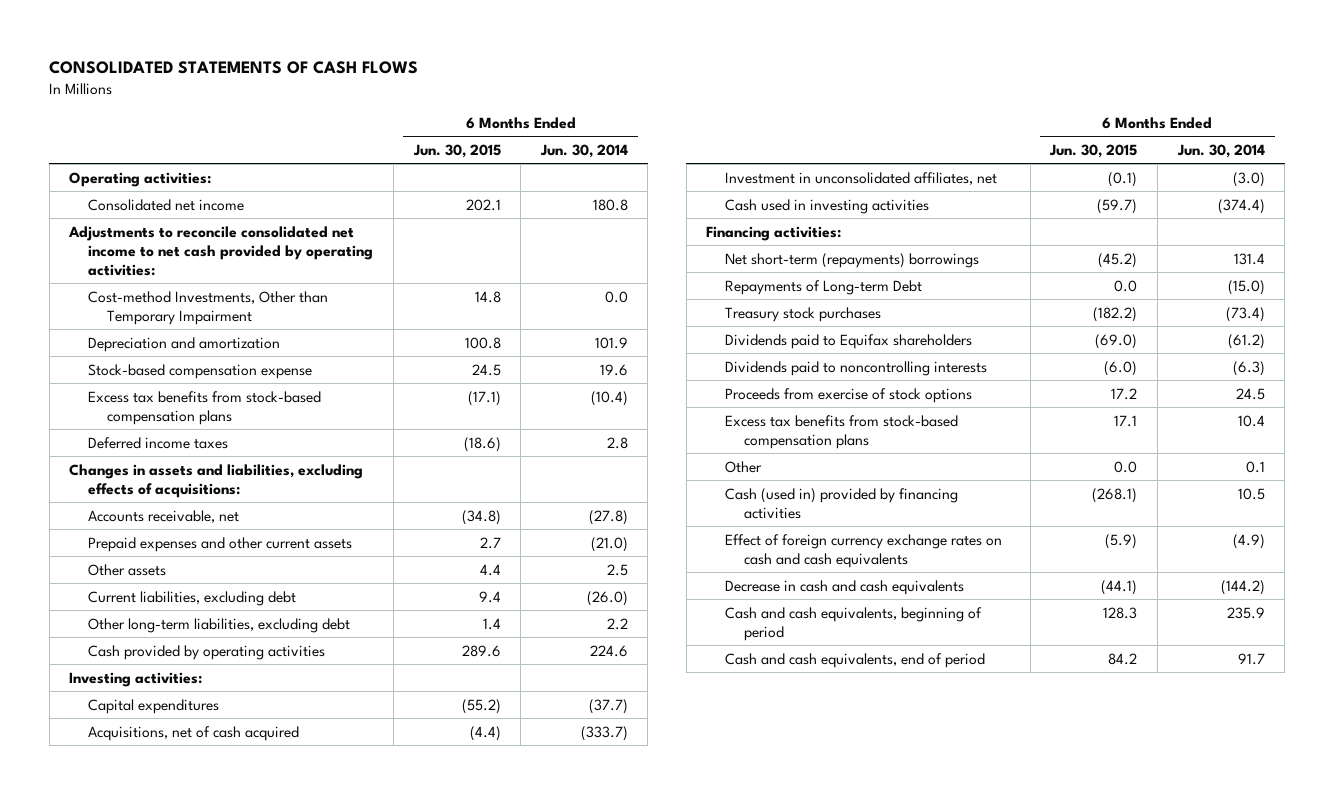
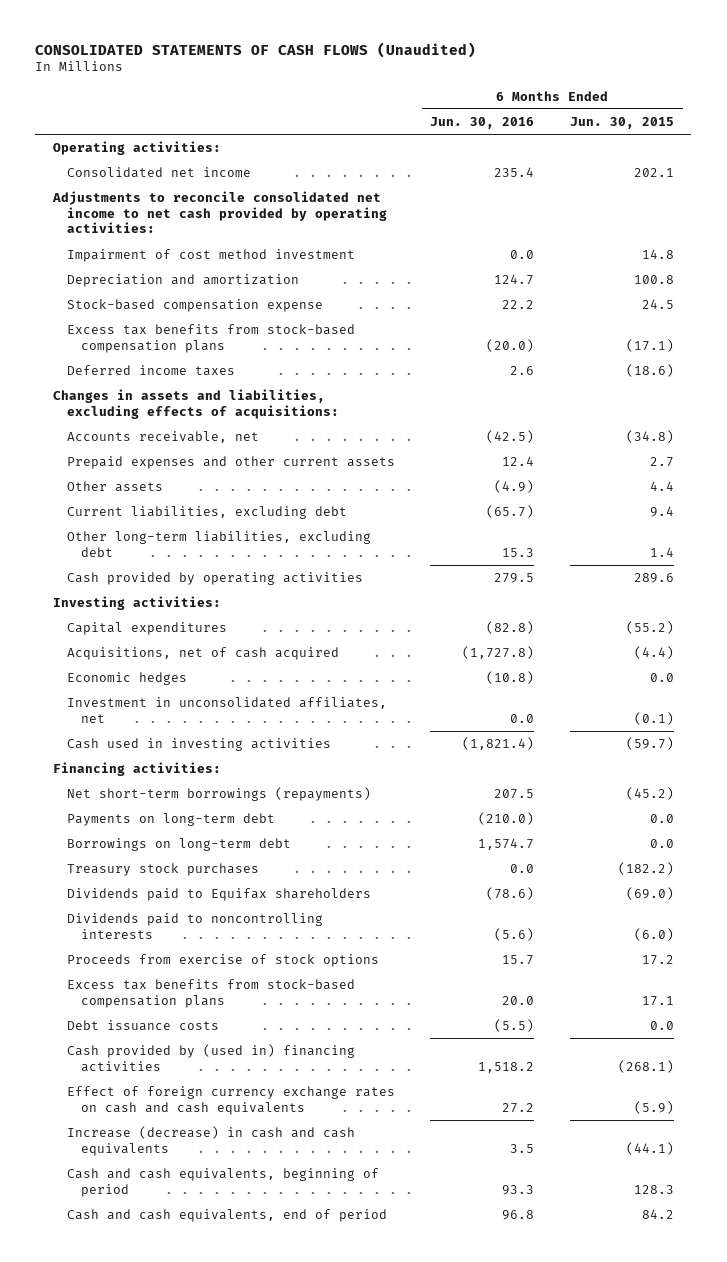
[49,60,419,74] CONSOLIDATED STATEMENTS OF CASH FLOWS -> [35,41,477,58] CONSOLIDATED STATEMENTS OF CASH FLOWS (Unaudited)
[539,143,628,158] Jun. 30, 2014 -> none
none -> [430,116,535,129] Jun. 30, 2016
[88,290,329,325] Cost-method Investments, Other than Temporary Impairment -> [66,249,355,263] Impairment of cost method investment
none -> [66,672,187,686] Economic hedges
[725,252,980,268] Net short-term (repayments) borrowings -> [66,787,371,802] Net short-term borrowings (repayments)
[725,279,923,295] Repayments of Long-term Debt -> [66,813,275,827] Payments on long-term debt
none -> [66,838,291,852] Borrowings on long-term debt
[725,460,763,473] Other -> none
none -> [66,1020,219,1032] Debt issuance costs
[725,487,959,519] Cash (used in) provided by financing activities -> [66,1044,355,1072] Cash provided by (used in) financing activities
[725,579,965,595] Decrease in cash and cash equivalents -> [66,1126,355,1156] Increase (decrease) in cash and cash equivalents

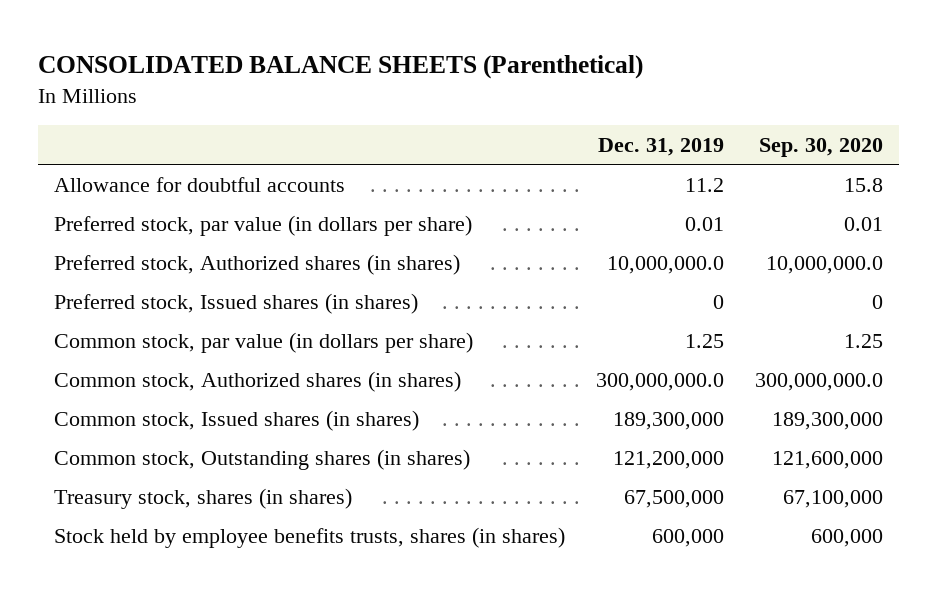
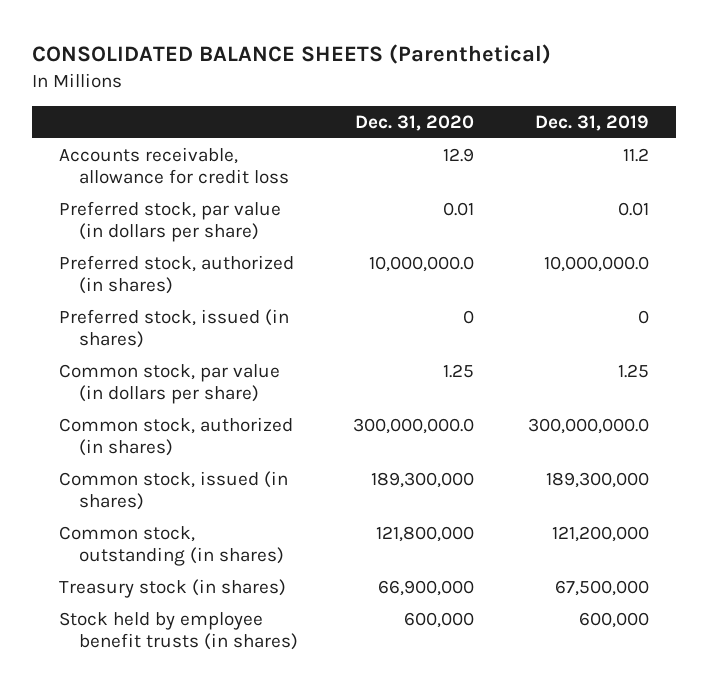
[759,137,884,157] Sep. 30, 2020 -> none
none -> [354,114,474,131] Dec. 31, 2020
[53,176,345,192] Allowance for doubtful accounts -> [59,146,290,184] Accounts receivable, allowance for credit loss
[53,253,460,275] Preferred stock, Authorized shares (in shares) -> [59,254,295,294] Preferred stock, authorized (in shares)
[53,292,418,314] Preferred stock, Issued shares (in shares) -> [59,308,290,348] Preferred stock, issued (in shares)
[53,370,461,392] Common stock, Authorized shares (in shares) -> [59,416,294,456] Common stock, authorized (in shares)
[53,409,419,431] Common stock, Issued shares (in shares) -> [59,470,289,510] Common stock, issued (in shares)
[53,448,470,470] Common stock, Outstanding shares (in shares) -> [59,525,285,566] Common stock, outstanding (in shares)
[53,487,352,509] Treasury stock, shares (in shares) -> [59,578,287,598] Treasury stock (in shares)
[53,526,565,548] Stock held by employee benefits trusts, shares (in shares) -> [59,611,299,650] Stock held by employee benefit trusts (in shares)

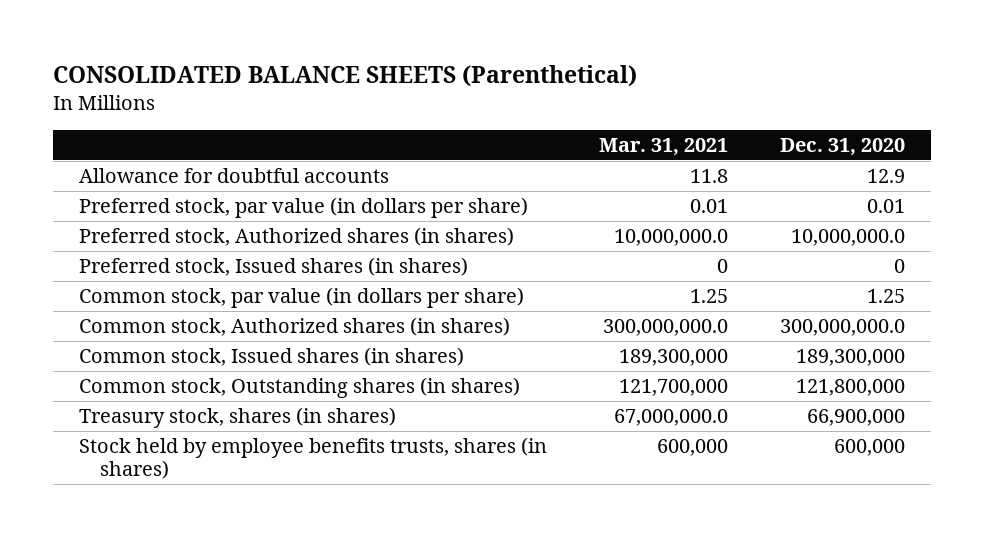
[535,114,650,131] Dec. 31, 2019 -> none
none -> [599,137,729,156] Mar. 31, 2021
[59,146,290,184] Accounts receivable, allowance for credit loss -> [78,168,389,184] Allowance for doubtful accounts
[59,254,295,294] Preferred stock, authorized (in shares) -> [78,227,514,247] Preferred stock, Authorized shares (in shares)
[59,308,290,348] Preferred stock, issued (in shares) -> [78,257,468,277] Preferred stock, Issued shares (in shares)
[59,416,294,456] Common stock, authorized (in shares) -> [78,317,510,337] Common stock, Authorized shares (in shares)
[59,470,289,510] Common stock, issued (in shares) -> [78,347,464,367] Common stock, Issued shares (in shares)
[59,525,285,566] Common stock, outstanding (in shares) -> [78,377,520,399] Common stock, Outstanding shares (in shares)
[59,578,287,598] Treasury stock (in shares) -> [78,407,396,429] Treasury stock, shares (in shares)
[59,611,299,650] Stock held by employee benefit trusts (in shares) -> [78,437,547,479] Stock held by employee benefits trusts, shares (in shares)

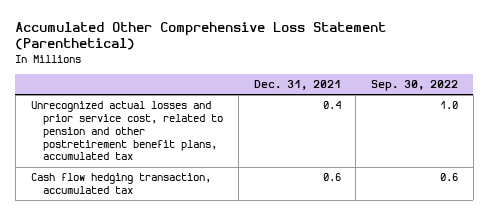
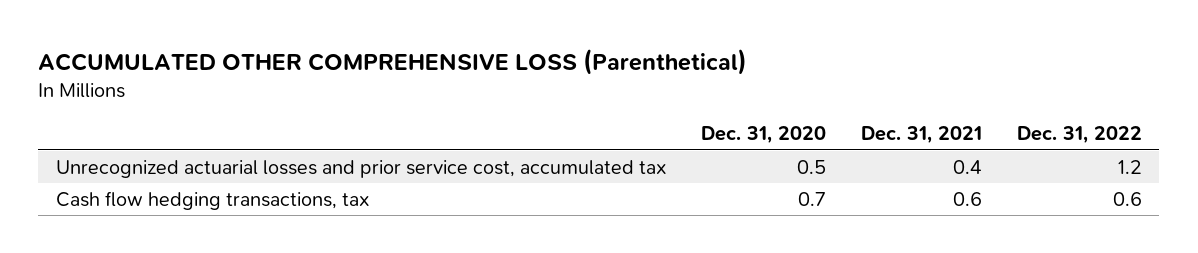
[15,21,387,51] Accumulated Other Comprehensive Loss Statement (Parenthetical) -> [38,48,748,75] ACCUMULATED OTHER COMPREHENSIVE LOSS (Parenthetical)
[371,79,459,91] Sep. 30, 2022 -> none
none -> [701,126,827,145] Dec. 31, 2020
none -> [1016,126,1142,145] Dec. 31, 2022
[30,101,223,161] Unrecognized actual losses and prior service cost, related to pension and other postretirement benefit plans, accumulated tax -> [55,160,667,179] Unrecognized actuarial losses and prior service cost, accumulated tax
[30,173,211,195] Cash flow hedging transaction, accumulated tax -> [55,191,370,211] Cash flow hedging transactions, tax

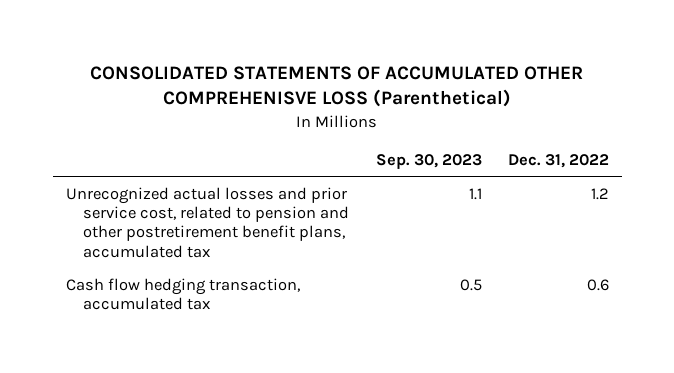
[38,48,748,75] ACCUMULATED OTHER COMPREHENSIVE LOSS (Parenthetical) -> [90,65,584,108] CONSOLIDATED STATEMENTS OF ACCUMULATED OTHER COMPREHENISVE LOSS (Parenthetical)
[701,126,827,145] Dec. 31, 2020 -> none
[861,126,983,145] Dec. 31, 2021 -> none
none -> [375,153,482,169] Sep. 30, 2023
[55,160,667,179] Unrecognized actuarial losses and prior service cost, accumulated tax -> [65,186,350,258] Unrecognized actual losses and prior service cost, related to pension and other postretirement benefit plans, accumulated tax
[55,191,370,211] Cash flow hedging transactions, tax -> [65,277,300,310] Cash flow hedging transaction, accumulated tax

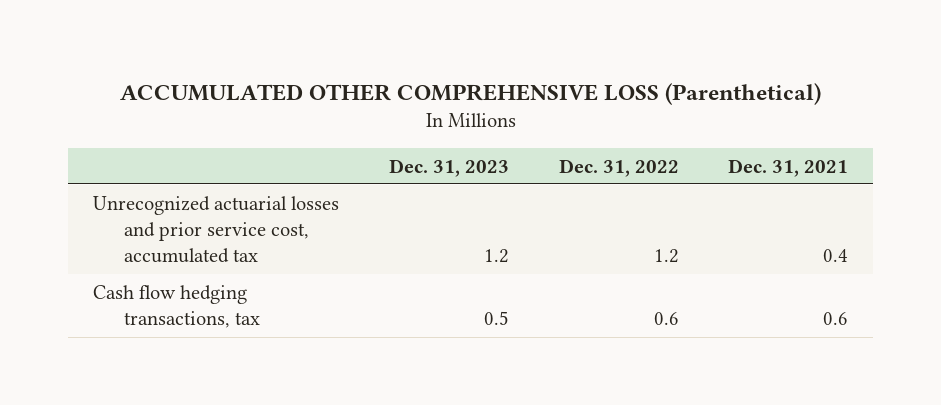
[90,65,584,108] CONSOLIDATED STATEMENTS OF ACCUMULATED OTHER COMPREHENISVE LOSS (Parenthetical) -> [119,82,821,105] ACCUMULATED OTHER COMPREHENSIVE LOSS (Parenthetical)
[375,153,482,169] Sep. 30, 2023 -> none
none -> [388,158,509,177] Dec. 31, 2023
none -> [728,158,849,177] Dec. 31, 2021
[65,186,350,258] Unrecognized actual losses and prior service cost, related to pension and other postretirement benefit plans, accumulated tax -> [92,195,339,264] Unrecognized actuarial losses and prior service cost, accumulated tax
[65,277,300,310] Cash flow hedging transaction, accumulated tax -> [92,284,261,329] Cash flow hedging transactions, tax

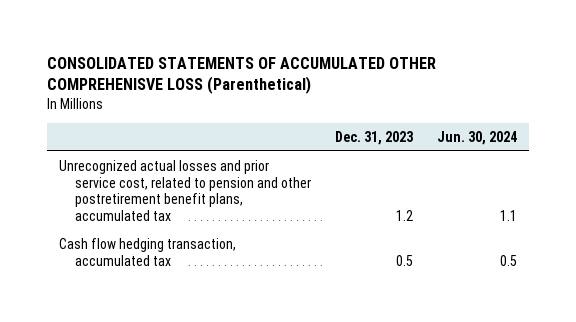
[119,82,821,105] ACCUMULATED OTHER COMPREHENSIVE LOSS (Parenthetical) -> [47,56,437,95] CONSOLIDATED STATEMENTS OF ACCUMULATED OTHER COMPREHENISVE LOSS (Parenthetical)
[558,158,679,177] Dec. 31, 2022 -> none
[728,158,849,177] Dec. 31, 2021 -> none
none -> [436,130,517,145] Jun. 30, 2024
[92,195,339,264] Unrecognized actuarial losses and prior service cost, accumulated tax -> [58,159,312,221] Unrecognized actual losses and prior service cost, related to pension and other postretirement benefit plans, accumulated tax
[92,284,261,329] Cash flow hedging transactions, tax -> [58,237,236,266] Cash flow hedging transaction, accumulated tax

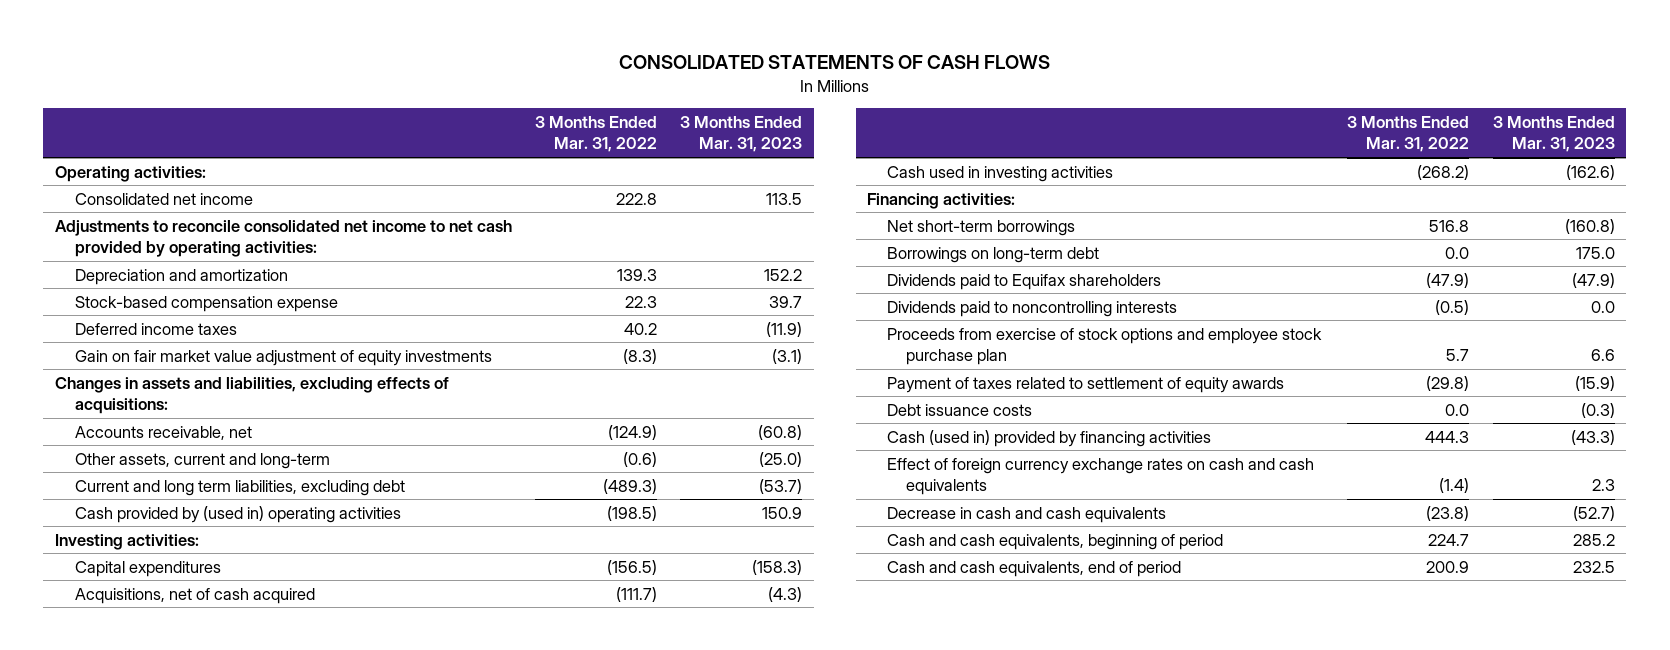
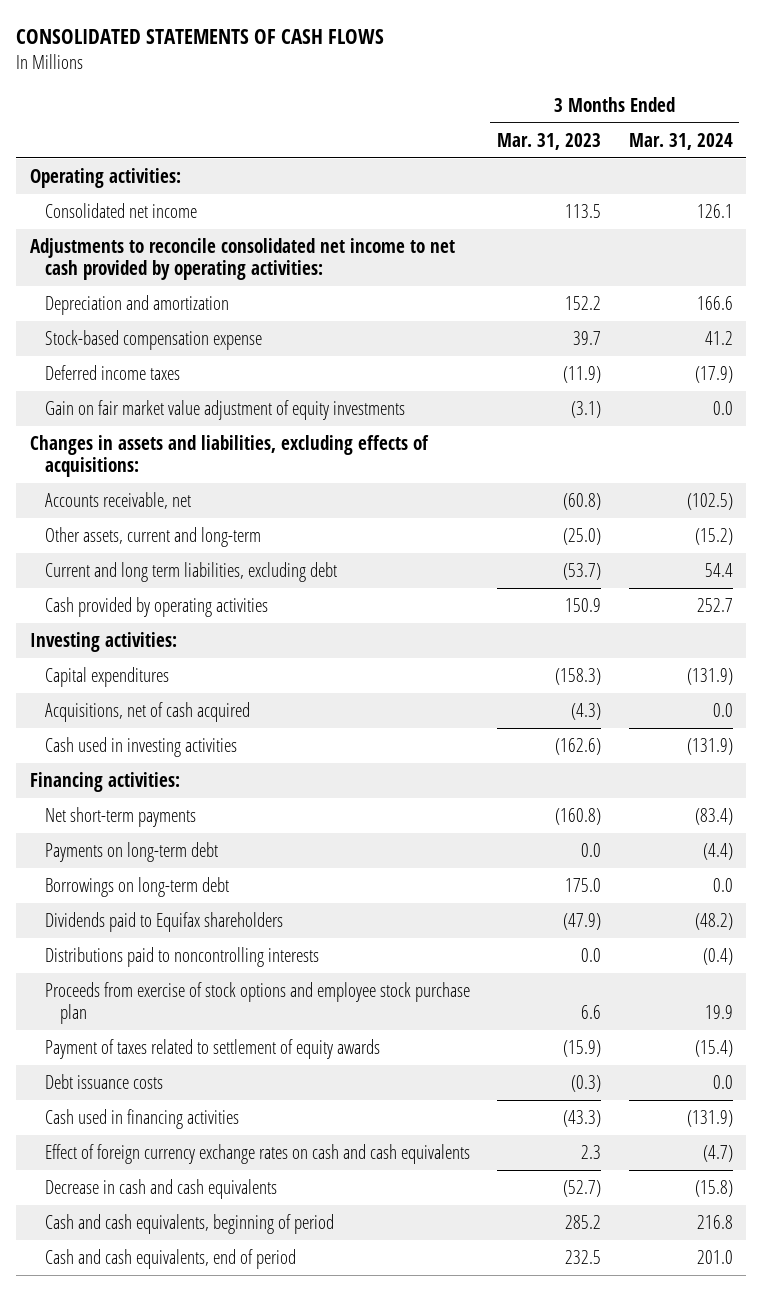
[535,115,658,153] 3 Months Ended Mar. 31, 2022 -> none
none -> [628,132,733,150] Mar. 31, 2024
[74,505,401,523] Cash provided by (used in) operating activities -> [44,597,268,618] Cash provided by operating activities
[886,219,1075,236] Net short-term borrowings -> [44,807,196,828] Net short-term payments
none -> [44,842,218,863] Payments on long-term debt
[886,300,1177,317] Dividends paid to noncontrolling interests -> [44,947,319,968] Distributions paid to noncontrolling interests
[886,429,1211,447] Cash (used in) provided by financing activities -> [44,1109,239,1130] Cash used in financing activities

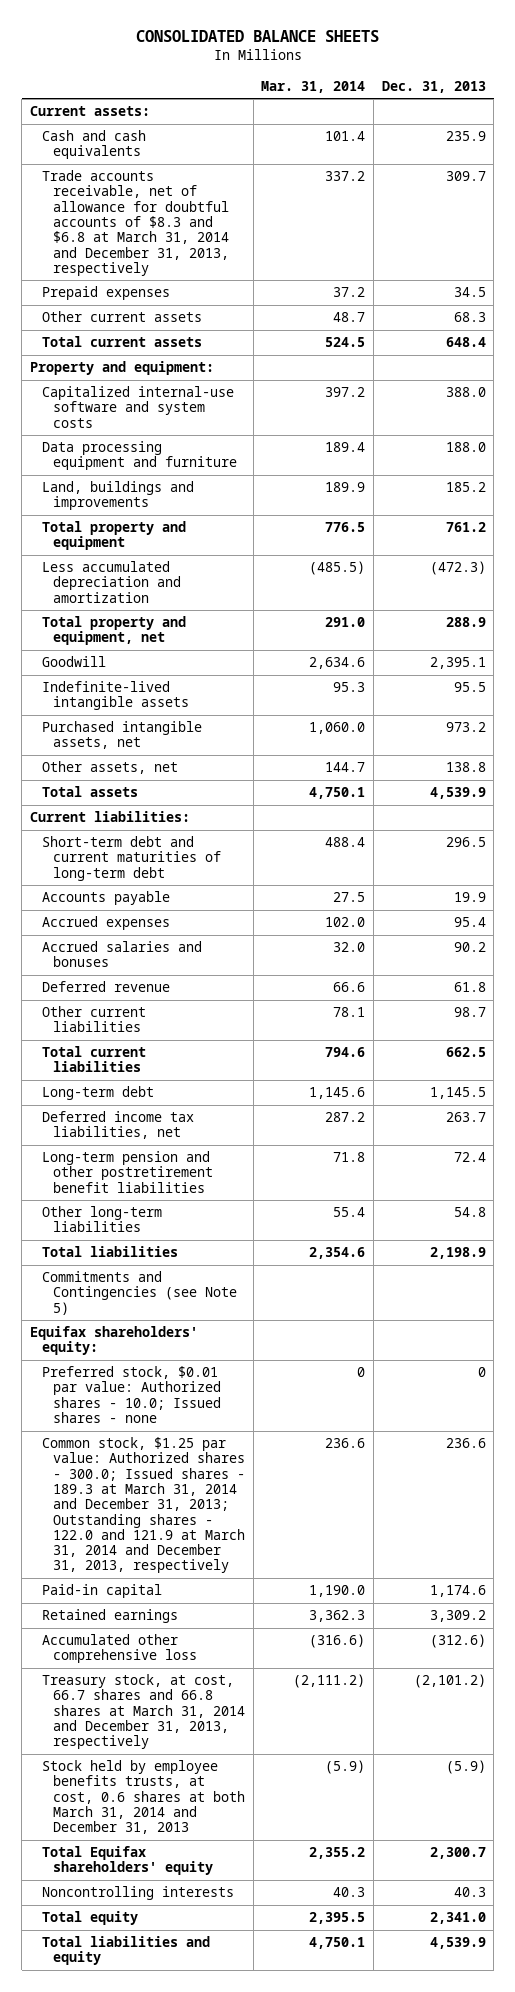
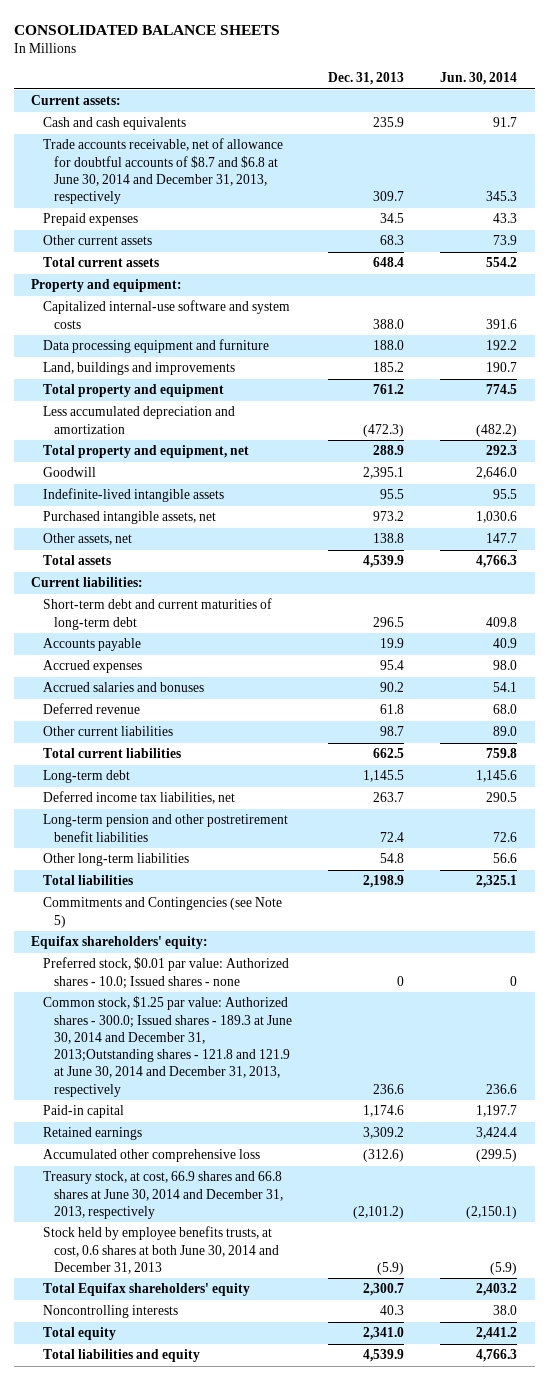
[261,80,366,93] Mar. 31, 2014 -> none
none -> [439,71,517,85] Jun. 30, 2014
[41,170,230,276] Trade accounts receivable, net of allowance for doubtful accounts of $8.3 and $6.8 at March 31, 2014 and December 31, 2013, respectively -> [42,138,283,205] Trade accounts receivable, net of allowance for doubtful accounts of $8.7 and $6.8 at June 30, 2014 and December 31, 2013, respectively
[41,1437,246,1574] Common stock, $1.25 par value: Authorized shares - 300.0; Issued shares - 189.3 at March 31, 2014 and December 31, 2013; Outstanding shares - 122.0 and 121.9 at March 31, 2014 and December 31, 2013, respectively -> [42,996,292,1097] Common stock, $1.25 par value: Authorized shares - 300.0; Issued shares - 189.3 at June 30, 2014 and December 31, 2013;Outstanding shares - 121.8 and 121.9 at June 30, 2014 and December 31, 2013, respectively
[41,1674,246,1750] Treasury stock, at cost, 66.7 shares and 66.8 shares at March 31, 2014 and December 31, 2013, respectively -> [42,1171,283,1219] Treasury stock, at cost, 66.9 shares and 66.8 shares at June 30, 2014 and December 31, 2013, respectively
[41,1760,246,1835] Stock held by employee benefits trusts, at cost, 0.6 shares at both March 31, 2014 and December 31, 2013 -> [42,1226,279,1274] Stock held by employee benefits trusts, at cost, 0.6 shares at both June 30, 2014 and December 31, 2013

